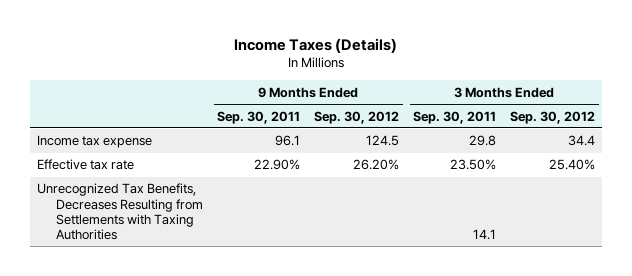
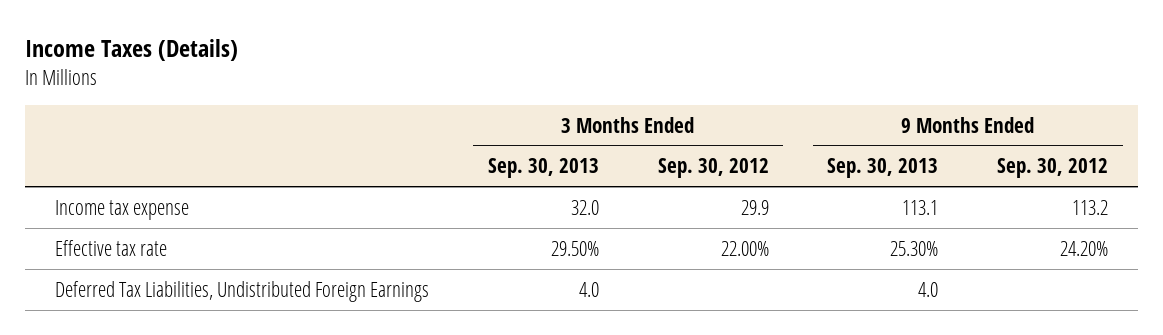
[217,110,301,124] Sep. 30, 2011 -> none
[413,110,497,124] Sep. 30, 2011 -> none
none -> [487,158,599,179] Sep. 30, 2013
none -> [827,158,939,179] Sep. 30, 2013
[36,183,204,240] Unrecognized Tax Benefits, Decreases Resulting from Settlements with Taxing Authorities -> none
[366,135,400,147] 124.5 -> [1072,199,1109,215] 113.2
[568,135,596,147] 34.4 -> [740,199,769,215] 29.9
[353,159,400,171] 26.20% -> [1060,240,1109,256] 24.20%
[549,159,596,171] 25.40% -> [720,240,769,256] 22.00%
none -> [54,280,429,302] Deferred Tax Liabilities, Undistributed Foreign Earnings

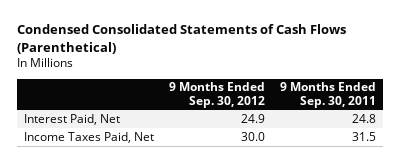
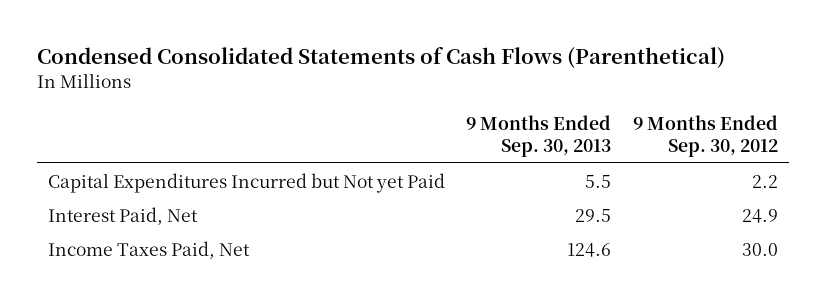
[279,82,376,108] 9 Months Ended Sep. 30, 2011 -> none
none -> [466,114,612,158] 9 Months Ended Sep. 30, 2013
none -> [47,172,445,193] Capital Expenditures Incurred but Not yet Paid

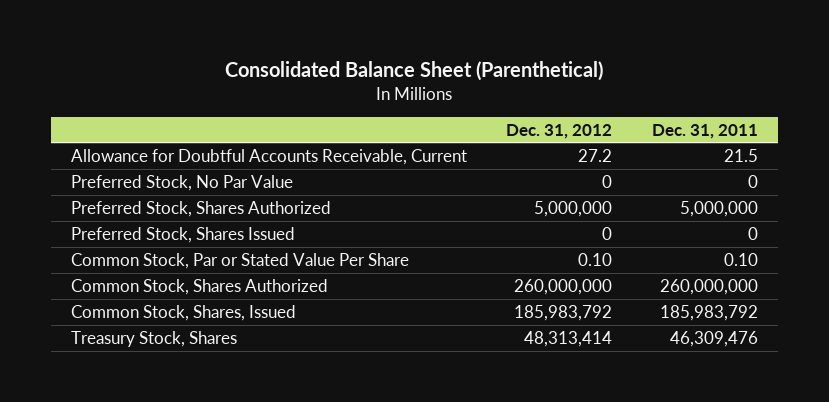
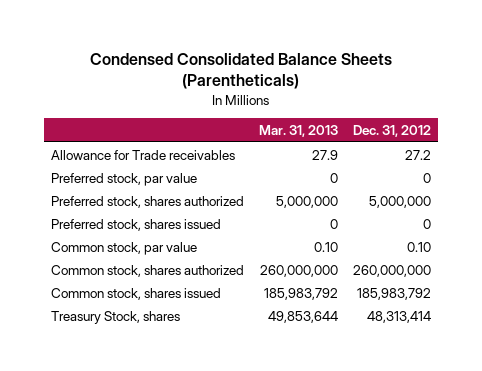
[225,60,604,81] Consolidated Balance Sheet (Parenthetical) -> [89,52,392,90] Condensed Consolidated Balance Sheets (Parentheticals)
[652,123,759,139] Dec. 31, 2011 -> none
none -> [258,124,338,137] Mar. 31, 2013
[70,148,467,165] Allowance for Doubtful Accounts Receivable, Current -> [50,149,235,160] Allowance for Trade receivables
[70,174,293,191] Preferred Stock, No Par Value -> [50,172,197,186] Preferred stock, par value
[70,200,331,217] Preferred Stock, Shares Authorized -> [50,195,244,208] Preferred stock, shares authorized
[70,226,295,243] Preferred Stock, Shares Issued -> [50,218,221,231] Preferred stock, shares issued
[70,252,409,269] Common Stock, Par or Stated Value Per Share -> [50,241,197,255] Common stock, par value
[70,278,328,295] Common Stock, Shares Authorized -> [50,264,244,277] Common stock, shares authorized
[70,304,296,321] Common Stock, Shares, Issued -> [50,287,221,300] Common stock, shares issued
[70,330,237,347] Treasury Stock, Shares -> [50,310,180,324] Treasury Stock, shares

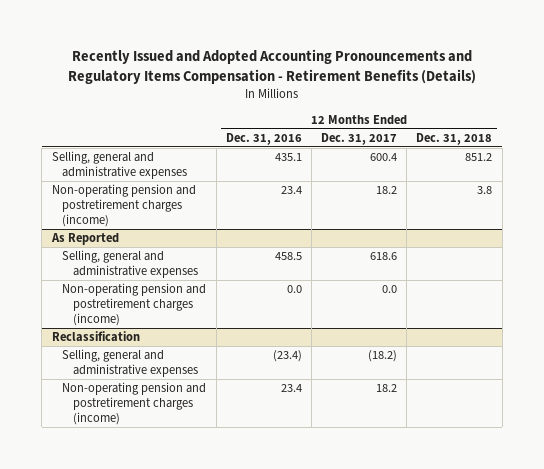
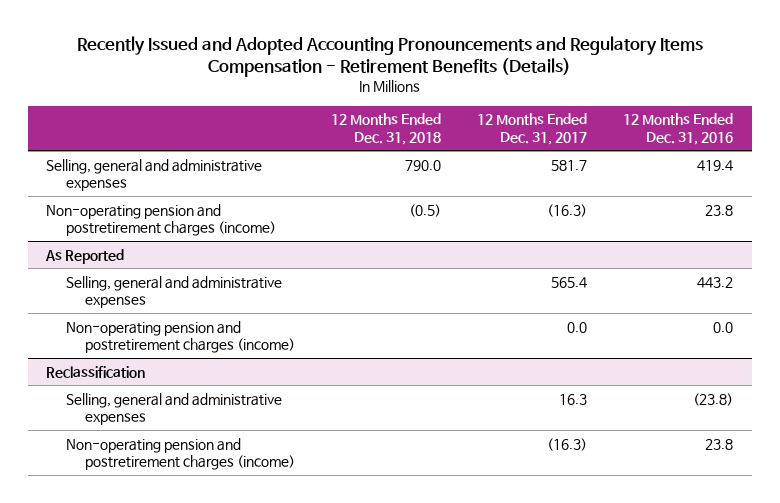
[274,153,302,162] 435.1 -> [697,159,734,171] 419.4
[370,153,398,162] 600.4 -> [551,159,588,171] 581.7
[465,153,493,162] 851.2 -> [405,159,442,171] 790.0
[280,186,302,195] 23.4 -> [705,204,734,216] 23.8
[376,186,398,195] 18.2 -> [547,203,588,217] (16.3)
[477,186,493,195] 3.8 -> [409,203,442,217] (0.5)
[274,252,302,261] 458.5 -> [697,276,734,288] 443.2
[370,252,398,261] 618.6 -> [551,276,588,288] 565.4
[272,350,302,363] (23.4) -> [693,392,734,406] (23.8)
[368,350,398,363] (18.2) -> [559,393,588,405] 16.3
[280,384,302,393] 23.4 -> [705,438,734,450] 23.8
[376,384,398,393] 18.2 -> [547,437,588,451] (16.3)

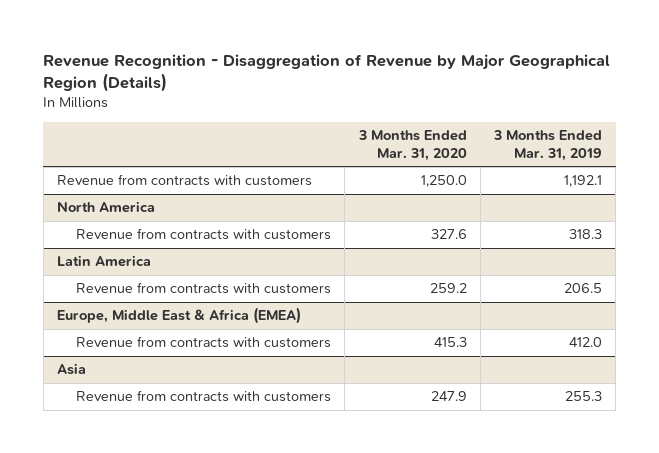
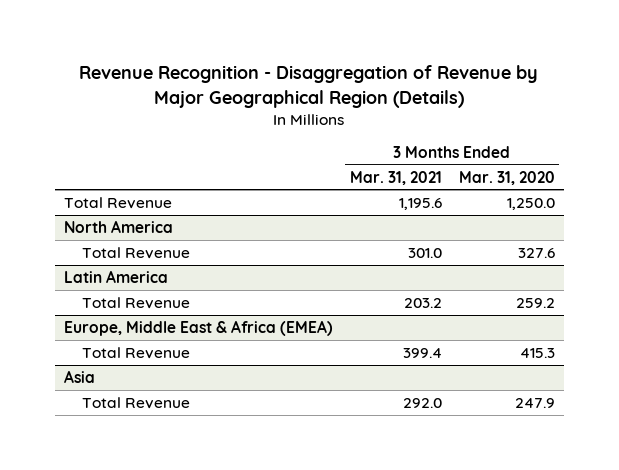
[493,130,603,161] 3 Months Ended Mar. 31, 2019 -> none
none -> [349,170,442,185] Mar. 31, 2021
[57,174,313,187] Revenue from contracts with customers -> [63,196,172,209] Total Revenue
[76,228,332,241] Revenue from contracts with customers -> [82,246,191,259] Total Revenue
[76,282,332,295] Revenue from contracts with customers -> [82,296,191,309] Total Revenue
[76,336,332,349] Revenue from contracts with customers -> [82,346,191,359] Total Revenue
[76,390,332,403] Revenue from contracts with customers -> [82,396,191,409] Total Revenue

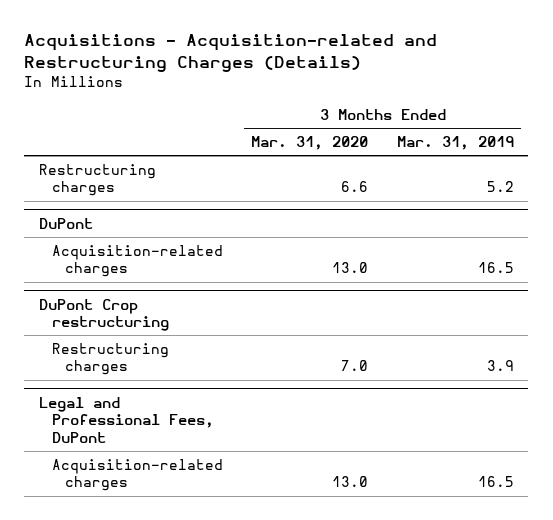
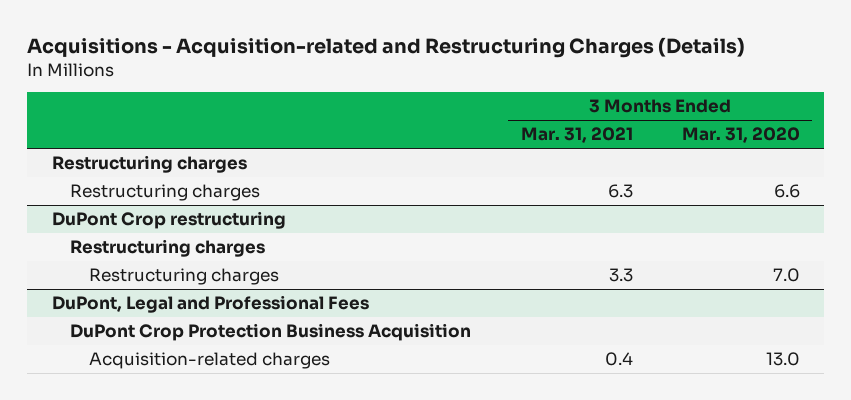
[396,136,514,151] Mar. 31, 2019 -> none
none -> [520,127,633,144] Mar. 31, 2021
none -> [51,154,247,173] Restructuring charges
[38,217,93,229] DuPont -> none
[51,244,223,278] Acquisition-related charges -> none
none -> [70,238,266,257] Restructuring charges
[38,396,214,443] Legal and Professional Fees, DuPont -> [51,294,369,313] DuPont, Legal and Professional Fees
none -> [70,322,472,341] DuPont Crop Protection Business Acquisition

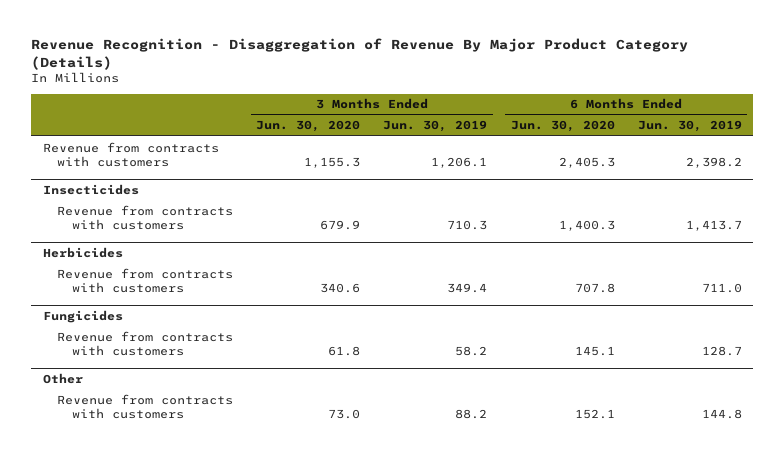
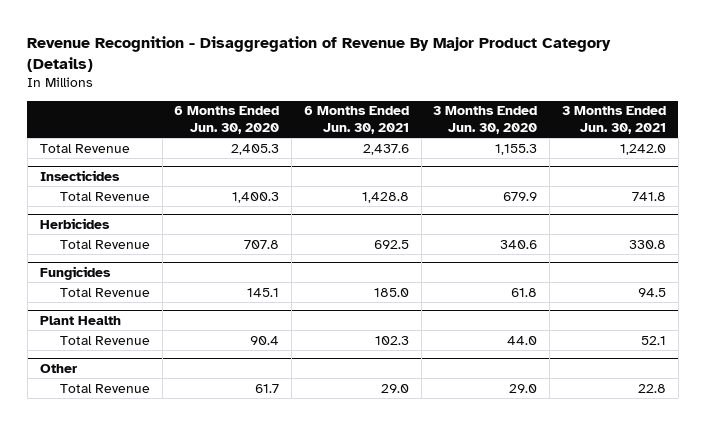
[383,120,488,133] Jun. 30, 2019 -> none
[637,120,742,133] Jun. 30, 2019 -> none
none -> [303,106,409,134] 6 Months Ended Jun. 30, 2021
none -> [561,106,666,134] 3 Months Ended Jun. 30, 2021
[42,141,219,167] Revenue from contracts with customers -> [39,143,130,153] Total Revenue
[57,204,234,230] Revenue from contracts with customers -> [59,191,150,201] Total Revenue
[57,267,234,293] Revenue from contracts with customers -> [59,239,150,249] Total Revenue
[57,330,234,356] Revenue from contracts with customers -> [59,287,150,297] Total Revenue
none -> [39,315,121,325] Plant Health
none -> [59,335,150,345] Total Revenue
[57,393,234,419] Revenue from contracts with customers -> none
none -> [59,383,150,393] Total Revenue

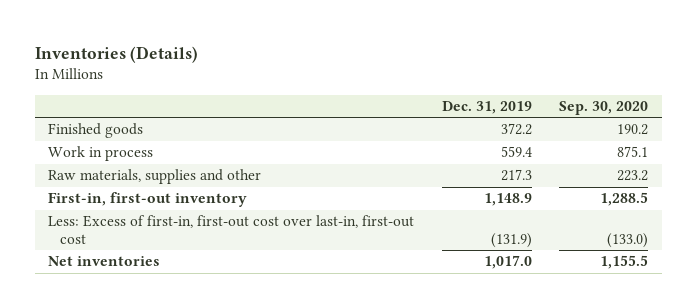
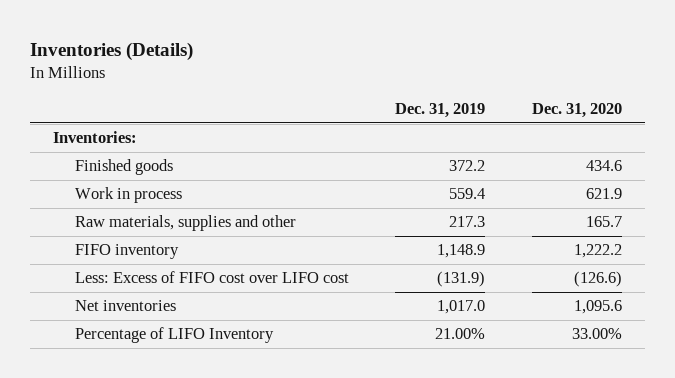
[559,101,649,116] Sep. 30, 2020 -> none
none -> [531,103,622,119] Dec. 31, 2020
none -> [52,131,137,144] Inventories:
[48,192,248,208] First-in, first-out inventory -> [75,244,180,260] FIFO inventory
[48,215,415,245] Less: Excess of first-in, first-out cost over last-in, first-out cost -> [75,271,350,284] Less: Excess of FIFO cost over LIFO cost
none -> [75,327,275,344] Percentage of LIFO Inventory

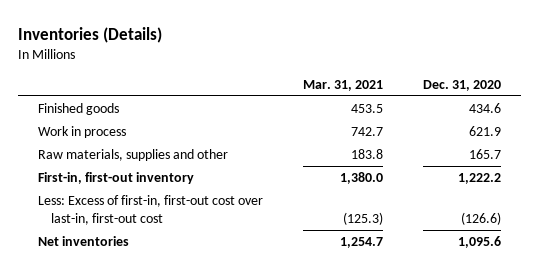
[395,103,486,119] Dec. 31, 2019 -> none
none -> [302,80,383,92] Mar. 31, 2021
[52,131,137,144] Inventories: -> none
[75,244,180,260] FIFO inventory -> [37,172,194,185] First-in, first-out inventory
[75,271,350,284] Less: Excess of FIFO cost over LIFO cost -> [37,195,263,226] Less: Excess of first-in, first-out cost over last-in, first-out cost
[75,327,275,344] Percentage of LIFO Inventory -> none

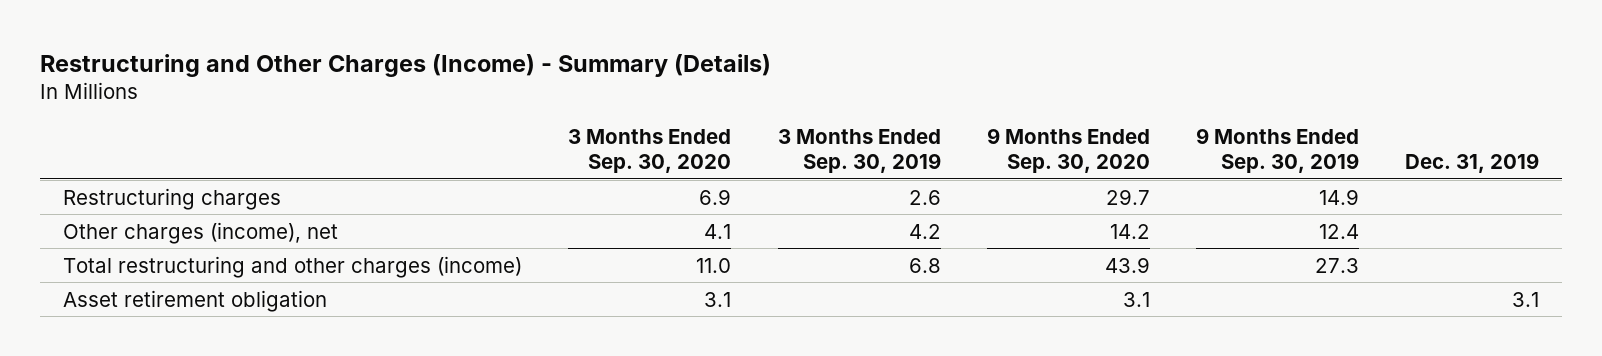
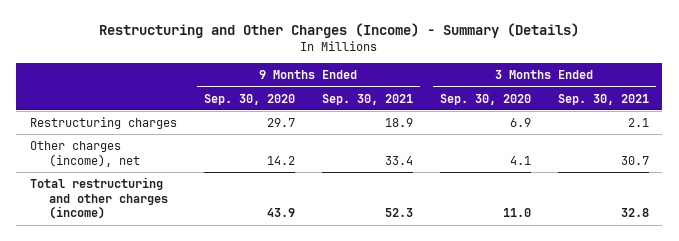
[777,129,941,174] 3 Months Ended Sep. 30, 2019 -> none
[1195,128,1359,174] 9 Months Ended Sep. 30, 2019 -> none
[1405,153,1540,174] Dec. 31, 2019 -> none
none -> [321,93,413,105] Sep. 30, 2021
none -> [557,93,649,105] Sep. 30, 2021
[63,289,328,312] Asset retirement obligation -> none

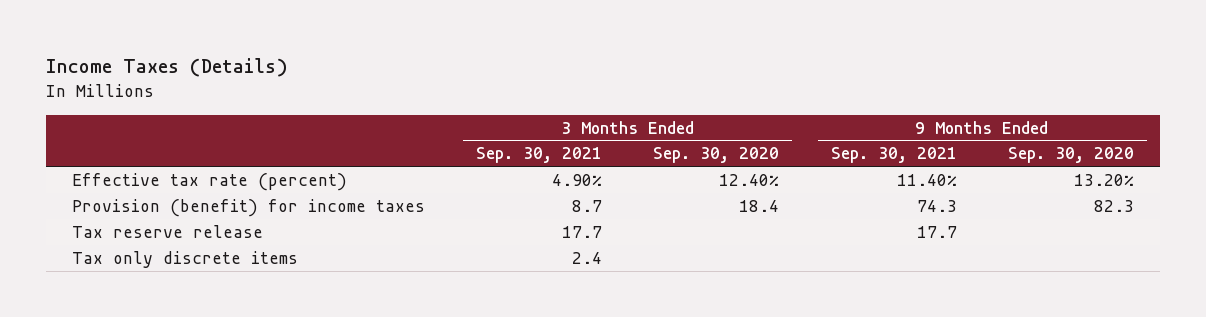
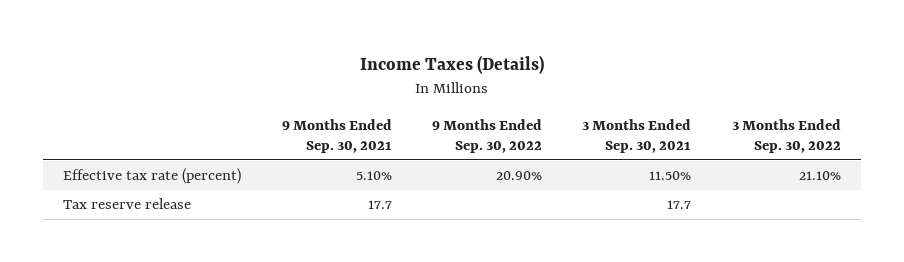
[653,147,780,164] Sep. 30, 2020 -> none
[1008,147,1135,164] Sep. 30, 2020 -> none
none -> [431,118,542,154] 9 Months Ended Sep. 30, 2022
none -> [731,118,841,154] 3 Months Ended Sep. 30, 2022
[71,198,425,217] Provision (benefit) for income taxes -> none
[551,173,602,186] 4.90% -> [649,171,692,181] 11.50%
[896,173,957,186] 11.40% -> [355,171,392,181] 5.10%
[71,250,298,268] Tax only discrete items -> none

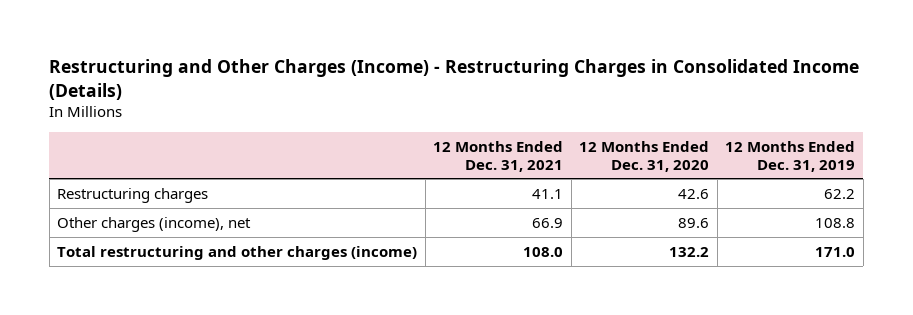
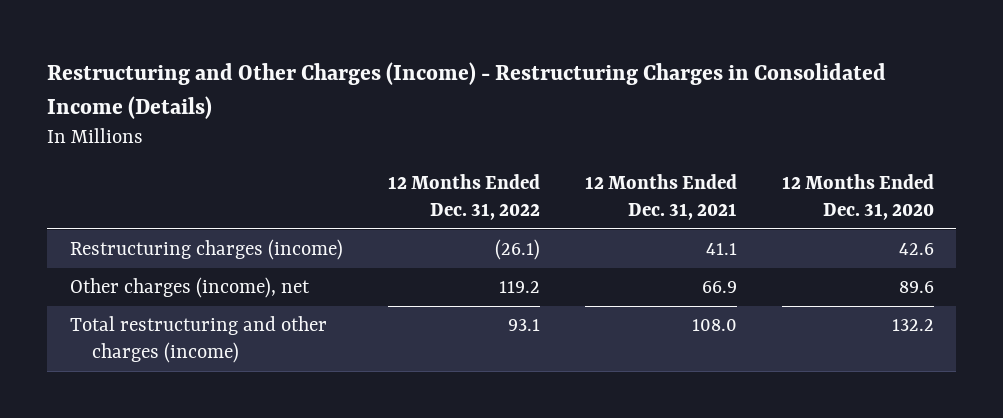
[725,141,856,172] 12 Months Ended Dec. 31, 2019 -> none
none -> [387,173,540,221] 12 Months Ended Dec. 31, 2022
[57,187,209,203] Restructuring charges -> [69,238,343,260] Restructuring charges (income)

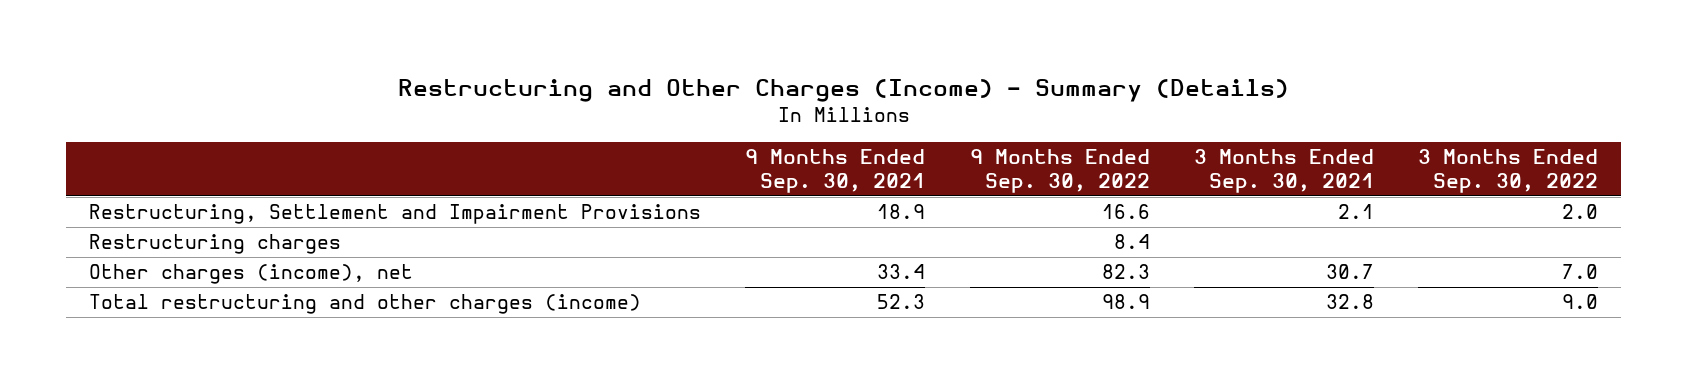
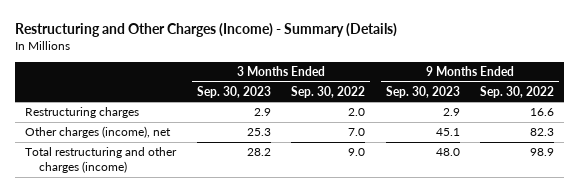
[745,148,926,194] 9 Months Ended Sep. 30, 2021 -> none
[1194,148,1375,194] 3 Months Ended Sep. 30, 2021 -> none
none -> [196,85,271,98] Sep. 30, 2023
none -> [385,85,460,98] Sep. 30, 2023
[88,234,341,255] Restructuring charges -> none
[88,204,701,225] Restructuring, Settlement and Impairment Provisions -> [25,107,140,119] Restructuring charges

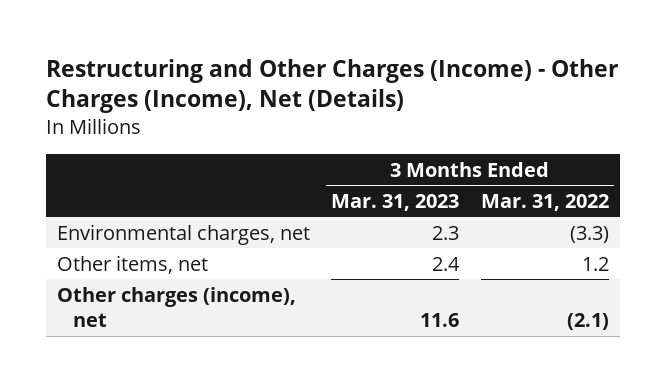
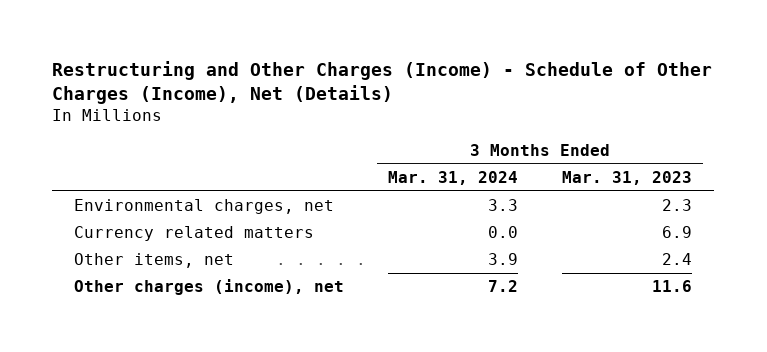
[45,58,618,114] Restructuring and Other Charges (Income) - Other Charges (Income), Net (Details) -> [52,61,713,105] Restructuring and Other Charges (Income) - Schedule of Other Charges (Income), Net (Details)
[481,193,610,211] Mar. 31, 2022 -> none
none -> [388,170,519,185] Mar. 31, 2024
none -> [74,226,315,242] Currency related matters

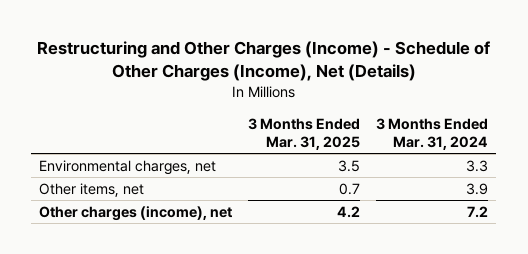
[562,170,693,185] Mar. 31, 2023 -> none
none -> [248,117,361,150] 3 Months Ended Mar. 31, 2025
[74,226,315,242] Currency related matters -> none

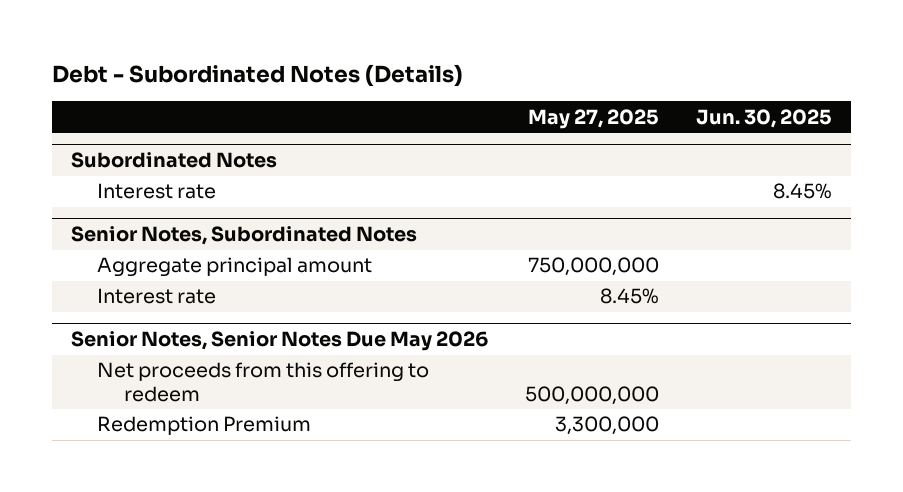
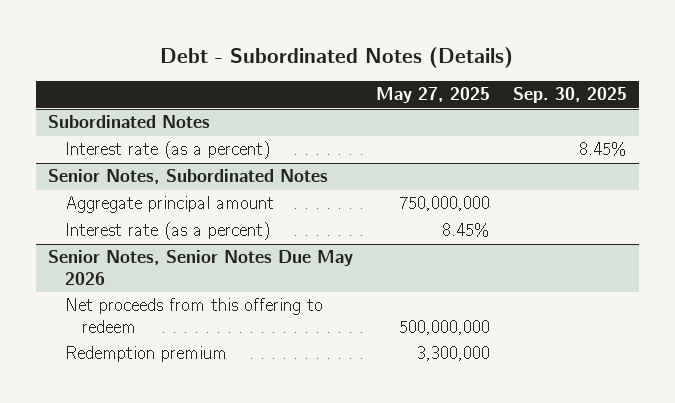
[696,108,833,128] Jun. 30, 2025 -> none
none -> [513,87,628,104] Sep. 30, 2025
[97,183,217,200] Interest rate -> [64,141,270,160] Interest rate (as a percent)
[97,288,217,305] Interest rate -> [64,222,270,241] Interest rate (as a percent)
[97,416,312,436] Redemption Premium -> [64,346,227,363] Redemption premium

